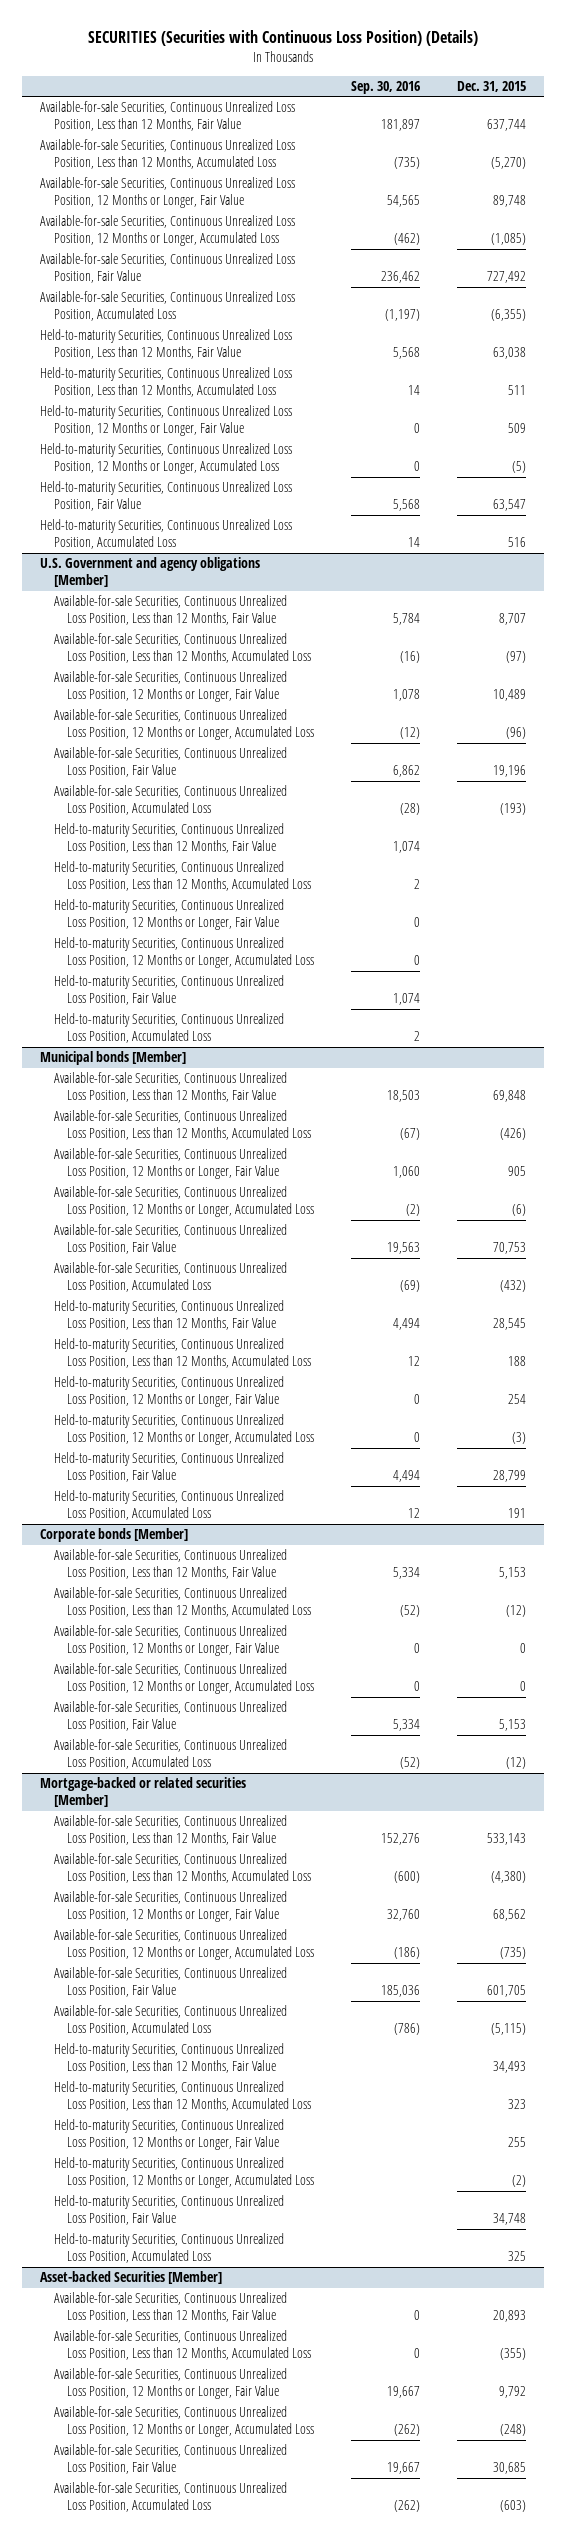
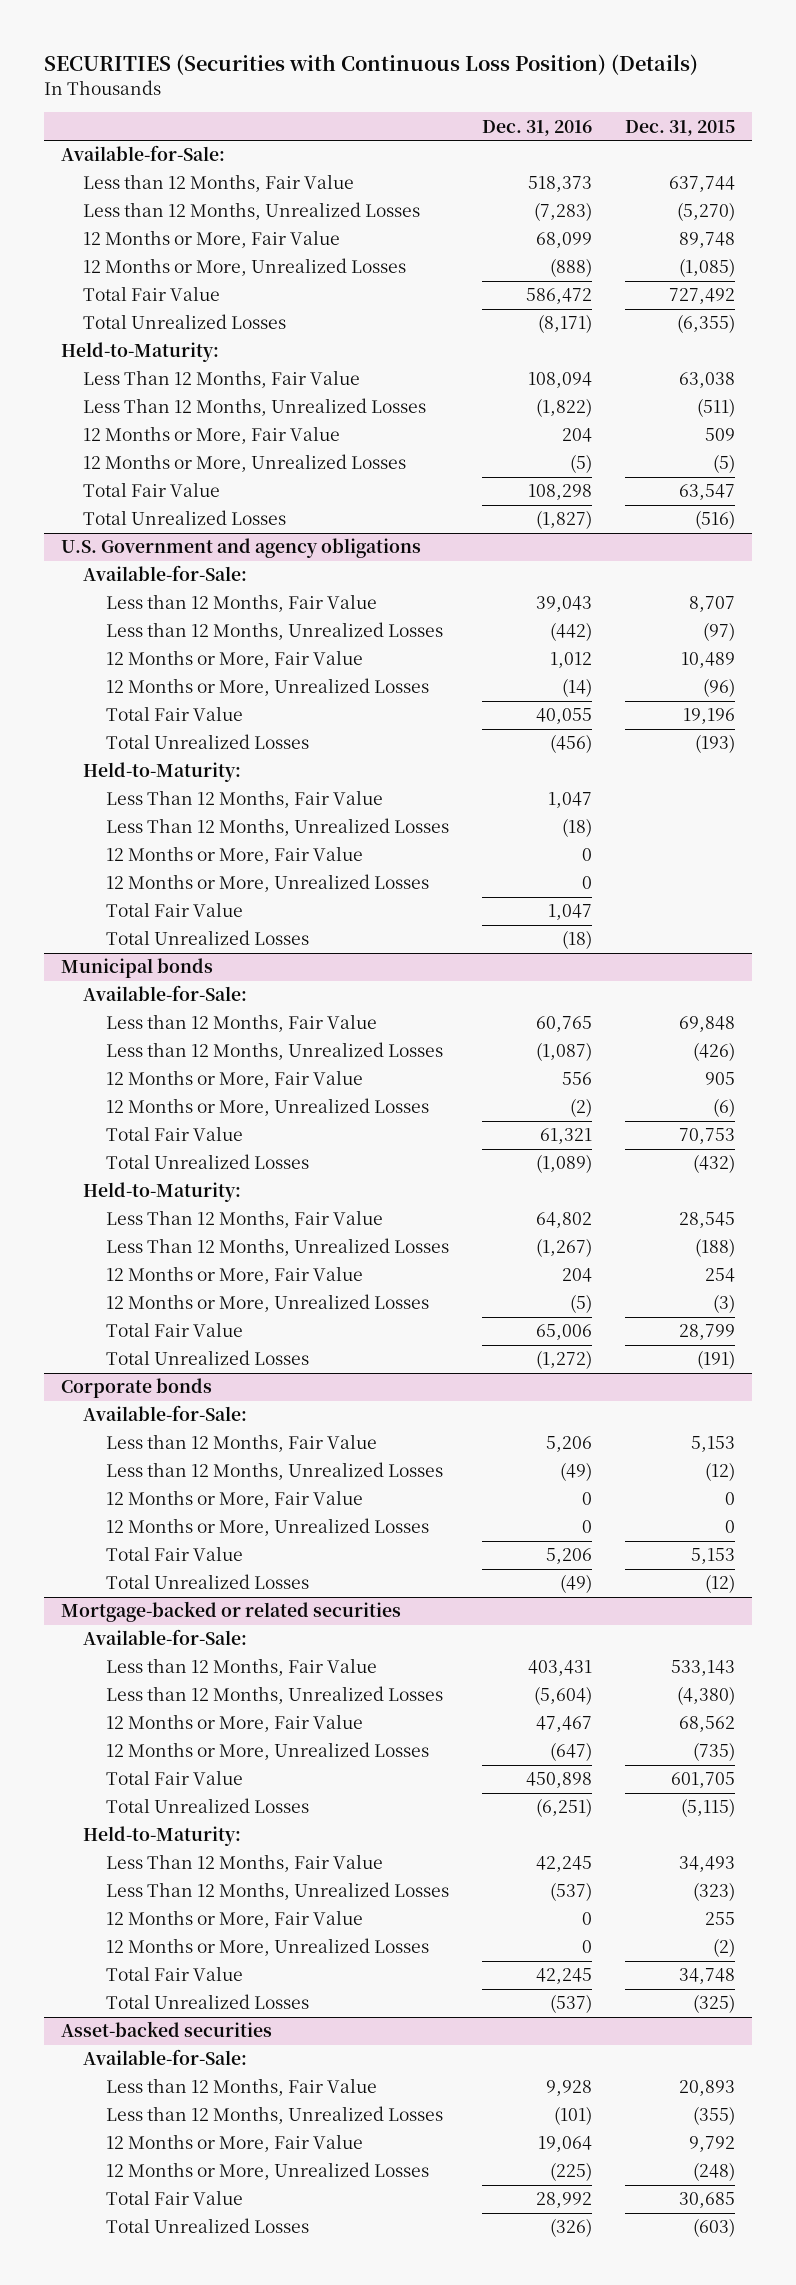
[350,81,420,95] Sep. 30, 2016 -> none
none -> [482,119,593,136] Dec. 31, 2016
none -> [60,145,225,162] Available-for-Sale:
[40,101,296,132] Available-for-sale Securities, Continuous Unrealized Loss Position, Less than 12 Months, Fair Value -> [83,174,355,193] Less than 12 Months, Fair Value
[40,139,296,170] Available-for-sale Securities, Continuous Unrealized Loss Position, Less than 12 Months, Accumulated Loss -> [83,202,421,221] Less than 12 Months, Unrealized Losses
[40,177,296,209] Available-for-sale Securities, Continuous Unrealized Loss Position, 12 Months or Longer, Fair Value -> [83,230,341,249] 12 Months or More, Fair Value
[40,215,296,247] Available-for-sale Securities, Continuous Unrealized Loss Position, 12 Months or Longer, Accumulated Loss -> [83,258,407,277] 12 Months or More, Unrealized Losses
[40,253,296,284] Available-for-sale Securities, Continuous Unrealized Loss Position, Fair Value -> [83,286,221,302] Total Fair Value
[40,291,296,322] Available-for-sale Securities, Continuous Unrealized Loss Position, Accumulated Loss -> [83,314,287,330] Total Unrealized Losses
none -> [60,342,219,363] Held-to-Maturity:
[40,329,293,360] Held-to-maturity Securities, Continuous Unrealized Loss Position, Less than 12 Months, Fair Value -> [83,370,361,389] Less Than 12 Months, Fair Value
[40,367,293,398] Held-to-maturity Securities, Continuous Unrealized Loss Position, Less than 12 Months, Accumulated Loss -> [83,398,427,417] Less Than 12 Months, Unrealized Losses
[507,385,526,396] 511 -> [697,398,736,418] (511)
[40,405,293,437] Held-to-maturity Securities, Continuous Unrealized Loss Position, 12 Months or Longer, Fair Value -> [83,426,341,445] 12 Months or More, Fair Value
[40,443,293,475] Held-to-maturity Securities, Continuous Unrealized Loss Position, 12 Months or Longer, Accumulated Loss -> [83,454,407,473] 12 Months or More, Unrealized Losses
[40,481,293,512] Held-to-maturity Securities, Continuous Unrealized Loss Position, Fair Value -> [83,482,221,498] Total Fair Value
[40,519,293,550] Held-to-maturity Securities, Continuous Unrealized Loss Position, Accumulated Loss -> [83,510,287,526] Total Unrealized Losses
[507,537,526,548] 516 -> [695,510,736,530] (516)
[40,557,261,588] U.S. Government and agency obligations [Member] -> [60,538,421,559] U.S. Government and agency obligations
none -> [83,565,248,582] Available-for-Sale:
[53,595,287,626] Available-for-sale Securities, Continuous Unrealized Loss Position, Less than 12 Months, Fair Value -> [106,594,378,613] Less than 12 Months, Fair Value
[53,633,311,664] Available-for-sale Securities, Continuous Unrealized Loss Position, Less than 12 Months, Accumulated Loss -> [106,622,444,641] Less than 12 Months, Unrealized Losses
[53,671,287,703] Available-for-sale Securities, Continuous Unrealized Loss Position, 12 Months or Longer, Fair Value -> [106,650,364,669] 12 Months or More, Fair Value
[53,709,314,741] Available-for-sale Securities, Continuous Unrealized Loss Position, 12 Months or Longer, Accumulated Loss -> [106,678,430,697] 12 Months or More, Unrealized Losses
[53,747,287,778] Available-for-sale Securities, Continuous Unrealized Loss Position, Fair Value -> [106,706,244,722] Total Fair Value
[53,785,287,816] Available-for-sale Securities, Continuous Unrealized Loss Position, Accumulated Loss -> [106,734,310,750] Total Unrealized Losses
none -> [83,762,242,783] Held-to-Maturity:
[53,823,284,854] Held-to-maturity Securities, Continuous Unrealized Loss Position, Less than 12 Months, Fair Value -> [106,790,384,809] Less Than 12 Months, Fair Value
[53,861,311,892] Held-to-maturity Securities, Continuous Unrealized Loss Position, Less than 12 Months, Accumulated Loss -> [106,818,450,837] Less Than 12 Months, Unrealized Losses
[53,899,284,931] Held-to-maturity Securities, Continuous Unrealized Loss Position, 12 Months or Longer, Fair Value -> [106,846,364,865] 12 Months or More, Fair Value
[53,937,314,969] Held-to-maturity Securities, Continuous Unrealized Loss Position, 12 Months or Longer, Accumulated Loss -> [106,874,430,893] 12 Months or More, Unrealized Losses
[53,975,284,1006] Held-to-maturity Securities, Continuous Unrealized Loss Position, Fair Value -> [106,902,244,918] Total Fair Value
[53,1013,284,1044] Held-to-maturity Securities, Continuous Unrealized Loss Position, Accumulated Loss -> [106,930,310,946] Total Unrealized Losses
[40,1051,187,1066] Municipal bonds [Member] -> [60,958,213,979] Municipal bonds
none -> [83,985,248,1002] Available-for-Sale:
[53,1072,287,1103] Available-for-sale Securities, Continuous Unrealized Loss Position, Less than 12 Months, Fair Value -> [106,1014,378,1033] Less than 12 Months, Fair Value
[53,1110,311,1141] Available-for-sale Securities, Continuous Unrealized Loss Position, Less than 12 Months, Accumulated Loss -> [106,1042,444,1061] Less than 12 Months, Unrealized Losses
[53,1148,287,1180] Available-for-sale Securities, Continuous Unrealized Loss Position, 12 Months or Longer, Fair Value -> [106,1070,364,1089] 12 Months or More, Fair Value
[53,1186,314,1218] Available-for-sale Securities, Continuous Unrealized Loss Position, 12 Months or Longer, Accumulated Loss -> [106,1098,430,1117] 12 Months or More, Unrealized Losses
[53,1224,287,1255] Available-for-sale Securities, Continuous Unrealized Loss Position, Fair Value -> [106,1126,244,1142] Total Fair Value
[53,1262,287,1293] Available-for-sale Securities, Continuous Unrealized Loss Position, Accumulated Loss -> [106,1154,310,1170] Total Unrealized Losses
none -> [83,1182,242,1203] Held-to-Maturity:
[53,1300,284,1331] Held-to-maturity Securities, Continuous Unrealized Loss Position, Less than 12 Months, Fair Value -> [106,1210,384,1229] Less Than 12 Months, Fair Value
[53,1338,311,1369] Held-to-maturity Securities, Continuous Unrealized Loss Position, Less than 12 Months, Accumulated Loss -> [106,1238,450,1257] Less Than 12 Months, Unrealized Losses
[507,1356,526,1367] 188 -> [695,1238,736,1258] (188)
[53,1376,284,1408] Held-to-maturity Securities, Continuous Unrealized Loss Position, 12 Months or Longer, Fair Value -> [106,1266,364,1285] 12 Months or More, Fair Value
[53,1414,314,1446] Held-to-maturity Securities, Continuous Unrealized Loss Position, 12 Months or Longer, Accumulated Loss -> [106,1294,430,1313] 12 Months or More, Unrealized Losses
[53,1452,284,1483] Held-to-maturity Securities, Continuous Unrealized Loss Position, Fair Value -> [106,1322,244,1338] Total Fair Value
[53,1490,284,1521] Held-to-maturity Securities, Continuous Unrealized Loss Position, Accumulated Loss -> [106,1350,310,1366] Total Unrealized Losses
[507,1508,526,1519] 191 -> [697,1350,736,1370] (191)
[40,1528,189,1543] Corporate bonds [Member] -> [60,1378,212,1399] Corporate bonds
none -> [83,1405,248,1422] Available-for-Sale:
[53,1549,287,1580] Available-for-sale Securities, Continuous Unrealized Loss Position, Less than 12 Months, Fair Value -> [106,1434,378,1453] Less than 12 Months, Fair Value
[53,1587,311,1618] Available-for-sale Securities, Continuous Unrealized Loss Position, Less than 12 Months, Accumulated Loss -> [106,1462,444,1481] Less than 12 Months, Unrealized Losses
[53,1625,287,1657] Available-for-sale Securities, Continuous Unrealized Loss Position, 12 Months or Longer, Fair Value -> [106,1490,364,1509] 12 Months or More, Fair Value
[53,1663,314,1695] Available-for-sale Securities, Continuous Unrealized Loss Position, 12 Months or Longer, Accumulated Loss -> [106,1518,430,1537] 12 Months or More, Unrealized Losses
[53,1701,287,1732] Available-for-sale Securities, Continuous Unrealized Loss Position, Fair Value -> [106,1546,244,1562] Total Fair Value
[53,1739,287,1770] Available-for-sale Securities, Continuous Unrealized Loss Position, Accumulated Loss -> [106,1574,310,1590] Total Unrealized Losses
[40,1777,247,1808] Mortgage-backed or related securities [Member] -> [60,1601,401,1623] Mortgage-backed or related securities
none -> [83,1629,248,1646] Available-for-Sale:
[53,1815,287,1846] Available-for-sale Securities, Continuous Unrealized Loss Position, Less than 12 Months, Fair Value -> [106,1658,378,1677] Less than 12 Months, Fair Value
[53,1853,311,1884] Available-for-sale Securities, Continuous Unrealized Loss Position, Less than 12 Months, Accumulated Loss -> [106,1686,444,1705] Less than 12 Months, Unrealized Losses
[53,1891,287,1923] Available-for-sale Securities, Continuous Unrealized Loss Position, 12 Months or Longer, Fair Value -> [106,1714,364,1733] 12 Months or More, Fair Value
[53,1929,314,1961] Available-for-sale Securities, Continuous Unrealized Loss Position, 12 Months or Longer, Accumulated Loss -> [106,1742,430,1761] 12 Months or More, Unrealized Losses
[53,1967,287,1998] Available-for-sale Securities, Continuous Unrealized Loss Position, Fair Value -> [106,1770,244,1786] Total Fair Value
[53,2005,287,2036] Available-for-sale Securities, Continuous Unrealized Loss Position, Accumulated Loss -> [106,1798,310,1814] Total Unrealized Losses
none -> [83,1826,242,1847] Held-to-Maturity:
[53,2043,284,2074] Held-to-maturity Securities, Continuous Unrealized Loss Position, Less than 12 Months, Fair Value -> [106,1854,384,1873] Less Than 12 Months, Fair Value
[53,2081,311,2112] Held-to-maturity Securities, Continuous Unrealized Loss Position, Less than 12 Months, Accumulated Loss -> [106,1882,450,1901] Less Than 12 Months, Unrealized Losses
[507,2099,526,2110] 323 -> [693,1882,736,1902] (323)
[53,2119,284,2151] Held-to-maturity Securities, Continuous Unrealized Loss Position, 12 Months or Longer, Fair Value -> [106,1910,364,1929] 12 Months or More, Fair Value
[53,2157,314,2189] Held-to-maturity Securities, Continuous Unrealized Loss Position, 12 Months or Longer, Accumulated Loss -> [106,1938,430,1957] 12 Months or More, Unrealized Losses
[53,2195,284,2226] Held-to-maturity Securities, Continuous Unrealized Loss Position, Fair Value -> [106,1966,244,1982] Total Fair Value
[53,2233,284,2264] Held-to-maturity Securities, Continuous Unrealized Loss Position, Accumulated Loss -> [106,1994,310,2010] Total Unrealized Losses
[507,2251,526,2262] 325 -> [693,1994,736,2014] (325)
[40,2271,223,2285] Asset-backed Securities [Member] -> [60,2021,272,2038] Asset-backed securities
none -> [83,2049,248,2066] Available-for-Sale:
[53,2292,287,2323] Available-for-sale Securities, Continuous Unrealized Loss Position, Less than 12 Months, Fair Value -> [106,2078,378,2097] Less than 12 Months, Fair Value
[53,2330,311,2361] Available-for-sale Securities, Continuous Unrealized Loss Position, Less than 12 Months, Accumulated Loss -> [106,2106,444,2125] Less than 12 Months, Unrealized Losses
[53,2368,287,2400] Available-for-sale Securities, Continuous Unrealized Loss Position, 12 Months or Longer, Fair Value -> [106,2134,364,2153] 12 Months or More, Fair Value
[53,2406,314,2438] Available-for-sale Securities, Continuous Unrealized Loss Position, 12 Months or Longer, Accumulated Loss -> [106,2162,430,2181] 12 Months or More, Unrealized Losses
[53,2444,287,2475] Available-for-sale Securities, Continuous Unrealized Loss Position, Fair Value -> [106,2190,244,2206] Total Fair Value
[53,2482,287,2513] Available-for-sale Securities, Continuous Unrealized Loss Position, Accumulated Loss -> [106,2218,310,2234] Total Unrealized Losses

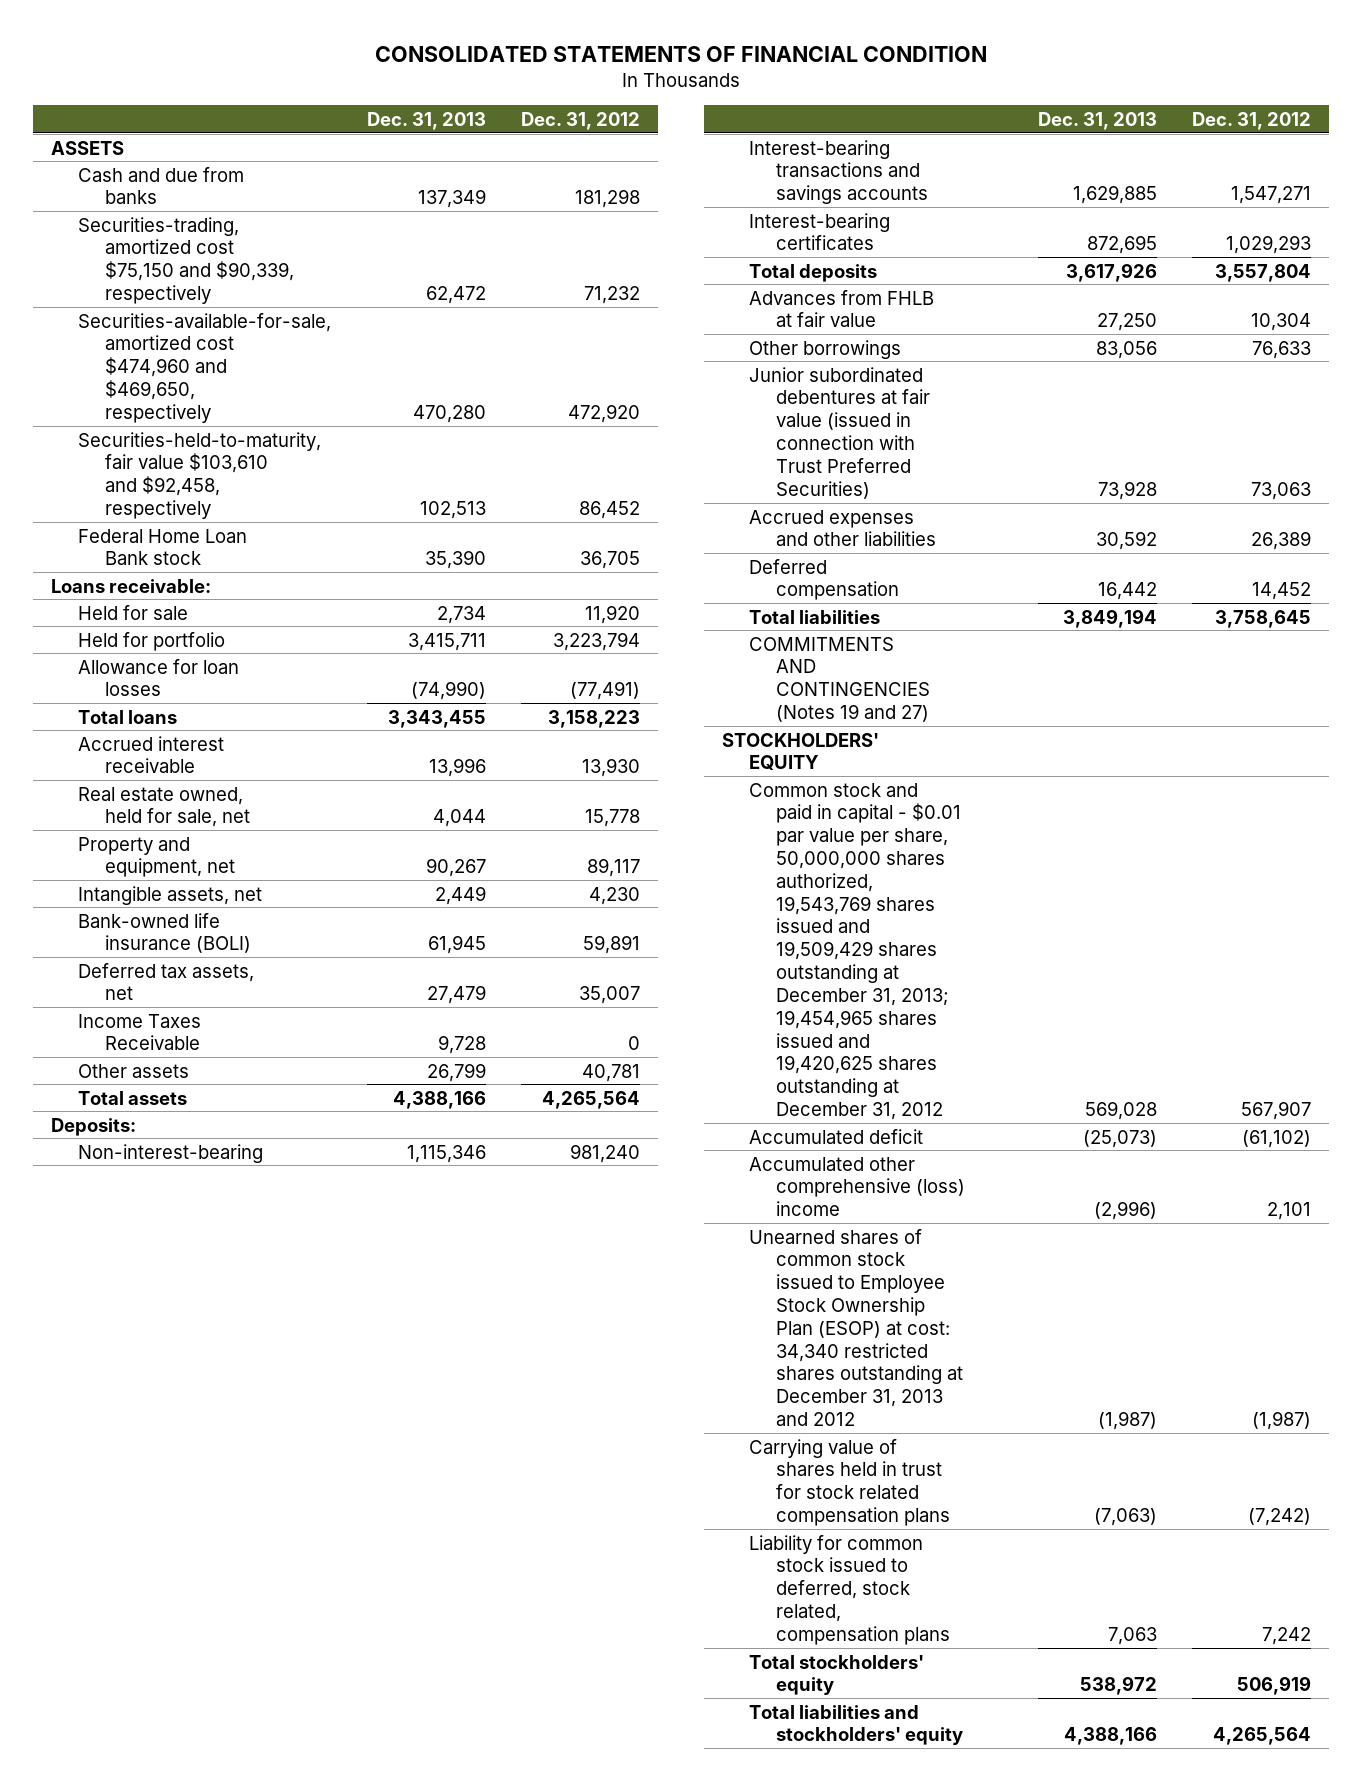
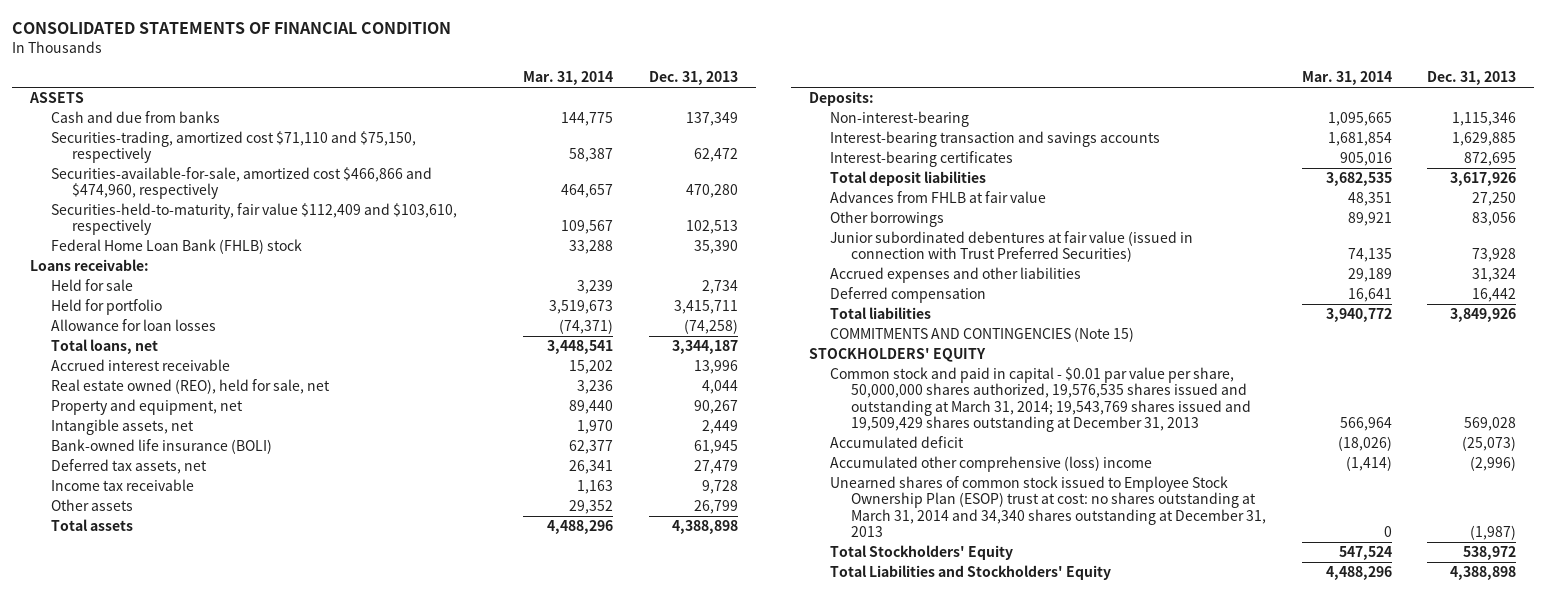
[521,111,641,130] Dec. 31, 2012 -> none
none -> [522,71,613,86] Mar. 31, 2014
[78,216,295,304] Securities-trading, amortized cost $75,150 and $90,339, respectively -> [50,131,416,164] Securities-trading, amortized cost $71,110 and $75,150, respectively
[78,312,332,423] Securities-available-for-sale, amortized cost $474,960 and $469,650, respectively -> [50,167,432,200] Securities-available-for-sale, amortized cost $466,866 and $474,960, respectively
[78,431,322,519] Securities-held-to-maturity, fair value $103,610 and $92,458, respectively -> [50,203,457,236] Securities-held-to-maturity, fair value $112,409 and $103,610, respectively
[78,528,248,566] Federal Home Loan Bank stock -> [50,239,302,255] Federal Home Loan Bank (FHLB) stock
[410,681,486,701] (74,990) -> [683,319,738,335] (74,258)
[78,709,178,724] Total loans -> [50,339,158,355] Total loans, net
[387,709,486,728] 3,343,455 -> [671,340,738,355] 3,344,187
[78,786,251,828] Real estate owned, held for sale, net -> [50,379,330,395] Real estate owned (REO), held for sale, net
[78,1013,202,1051] Income Taxes Receivable -> [50,479,194,492] Income tax receivable
[392,1090,486,1109] 4,388,166 -> [671,520,738,535] 4,388,898
[749,139,929,205] Interest-bearing transactions and savings accounts -> [829,131,1160,148] Interest-bearing transaction and savings accounts
[749,263,878,282] Total deposits -> [829,171,986,187] Total deposit liabilities
[1095,531,1157,551] 30,592 -> [1472,268,1517,283] 31,324
[1062,608,1157,628] 3,849,194 -> [1450,308,1517,323] 3,849,926
[749,636,931,722] COMMITMENTS AND CONTINGENCIES (Notes 19 and 27) -> [829,327,1134,343] COMMITMENTS AND CONTINGENCIES (Note 15)
[749,782,962,1121] Common stock and paid in capital - $0.01 par value per share, 50,000,000 shares authorized, 19,543,769 shares issued and 19,509,429 shares outstanding at December 31, 2013; 19,454,965 shares issued and 19,420,625 shares outstanding at December 31, 2012 -> [829,367,1251,433] Common stock and paid in capital - $0.01 par value per share, 50,000,000 shares authorized, 19,576,535 shares issued and outstanding at March 31, 2014; 19,543,769 shares issued and 19,509,429 shares outstanding at December 31, 2013
[749,1438,951,1526] Carrying value of shares held in trust for stock related compensation plans -> none
[749,1534,951,1645] Liability for common stock issued to deferred, stock related, compensation plans -> none
[749,1228,964,1427] Unearned shares of common stock issued to Employee Stock Ownership Plan (ESOP) at cost: 34,340 restricted shares outstanding at December 31, 2013 and 2012 -> [829,476,1266,538] Unearned shares of common stock issued to Employee Stock Ownership Plan (ESOP) trust at cost: no shares outstanding at March 31, 2014 and 34,340 shares outstanding at December 31, 2013
[749,1654,925,1696] Total stockholders' equity -> [829,545,1013,561] Total Stockholders' Equity
[749,1704,964,1746] Total liabilities and stockholders' equity -> [829,565,1111,581] Total Liabilities and Stockholders' Equity
[1063,1727,1157,1746] 4,388,166 -> [1450,566,1517,581] 4,388,898

